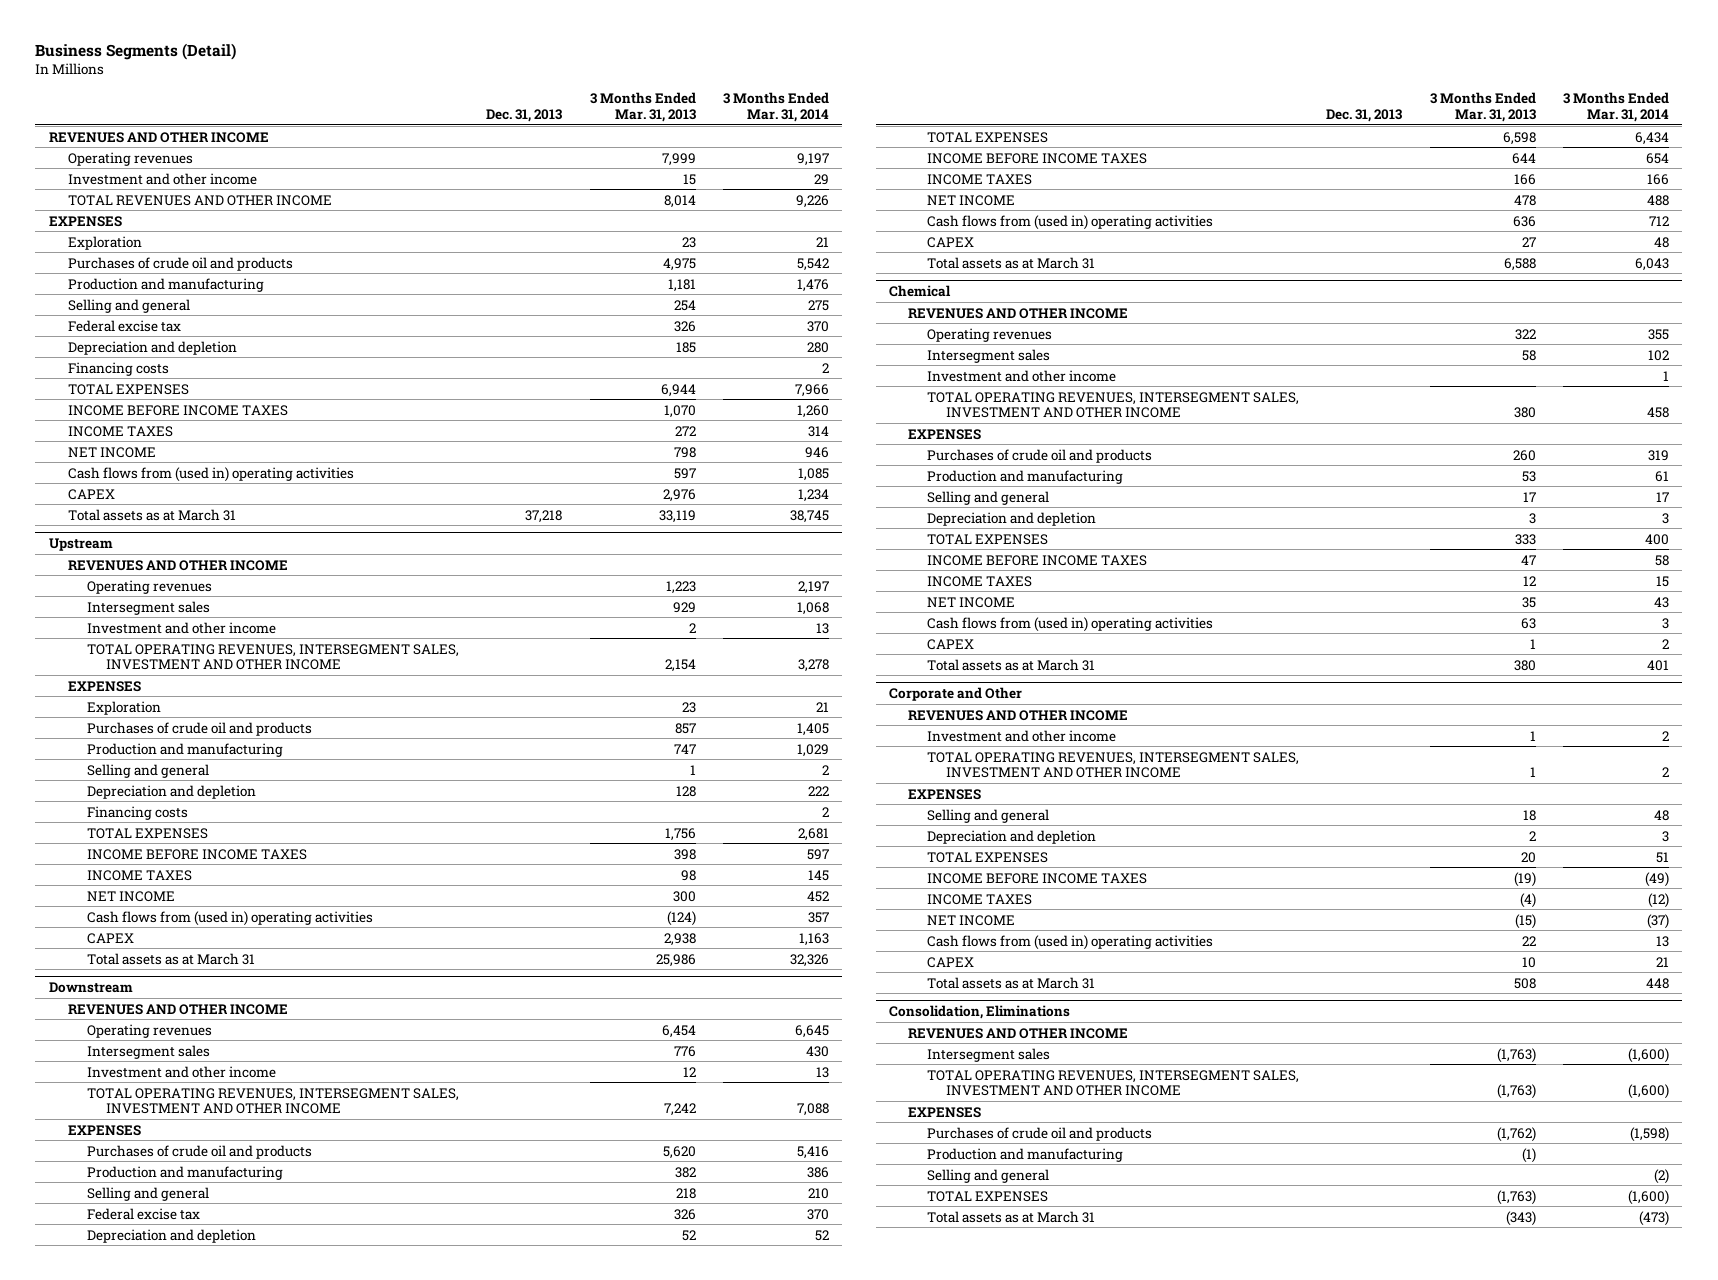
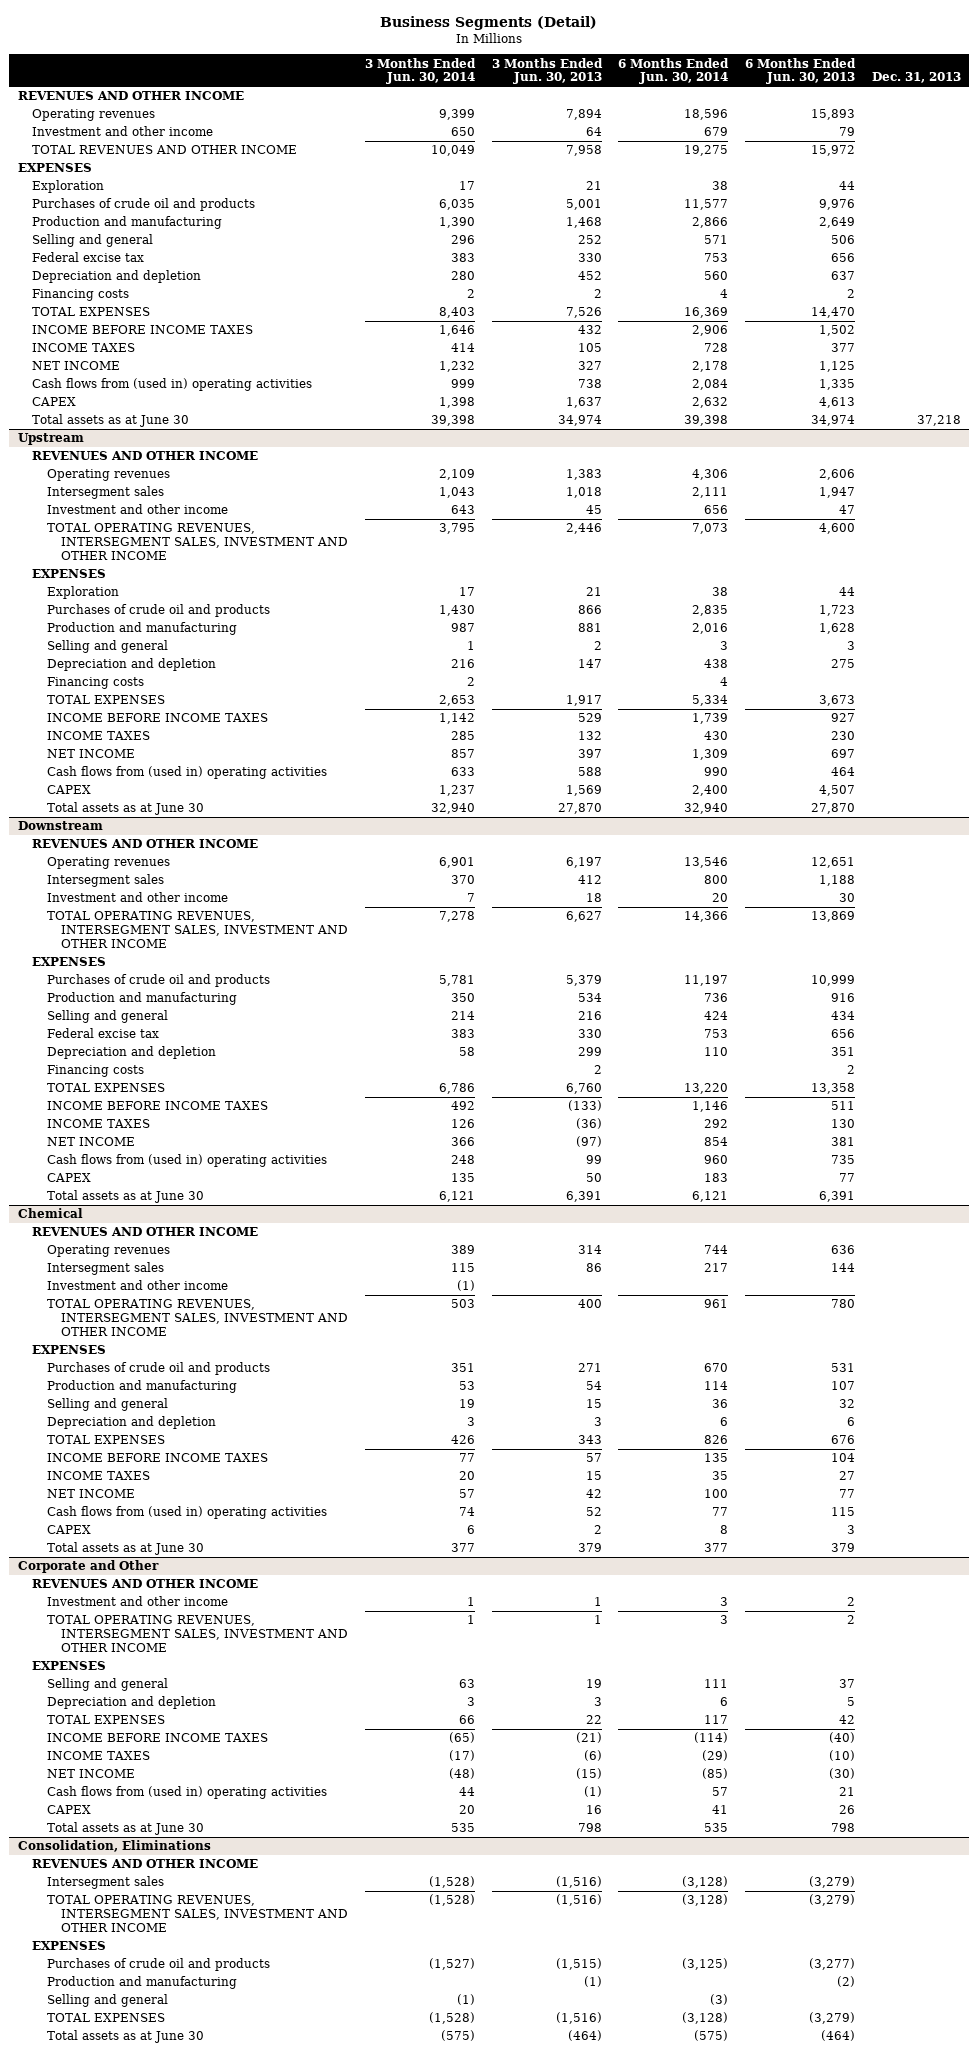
[589,91,696,122] 3 Months Ended Mar. 31, 2013 -> none
[722,91,829,122] 3 Months Ended Mar. 31, 2014 -> none
none -> [364,57,476,85] 3 Months Ended Jun. 30, 2014
none -> [491,57,603,85] 3 Months Ended Jun. 30, 2013
none -> [618,57,730,85] 6 Months Ended Jun. 30, 2014
none -> [745,57,857,85] 6 Months Ended Jun. 30, 2013
[68,508,237,521] Total assets as at March 31 -> [32,414,190,428] Total assets as at June 30
[87,952,256,965] Total assets as at March 31 -> [46,802,204,816] Total assets as at June 30
none -> [46,1065,144,1078] Financing costs
[927,256,1096,269] Total assets as at March 31 -> [46,1190,204,1204] Total assets as at June 30
[927,658,1096,671] Total assets as at March 31 -> [46,1542,204,1556] Total assets as at June 30
[927,976,1096,989] Total assets as at March 31 -> [46,1822,204,1836] Total assets as at June 30
[927,1210,1096,1223] Total assets as at March 31 -> [46,2030,204,2044] Total assets as at June 30

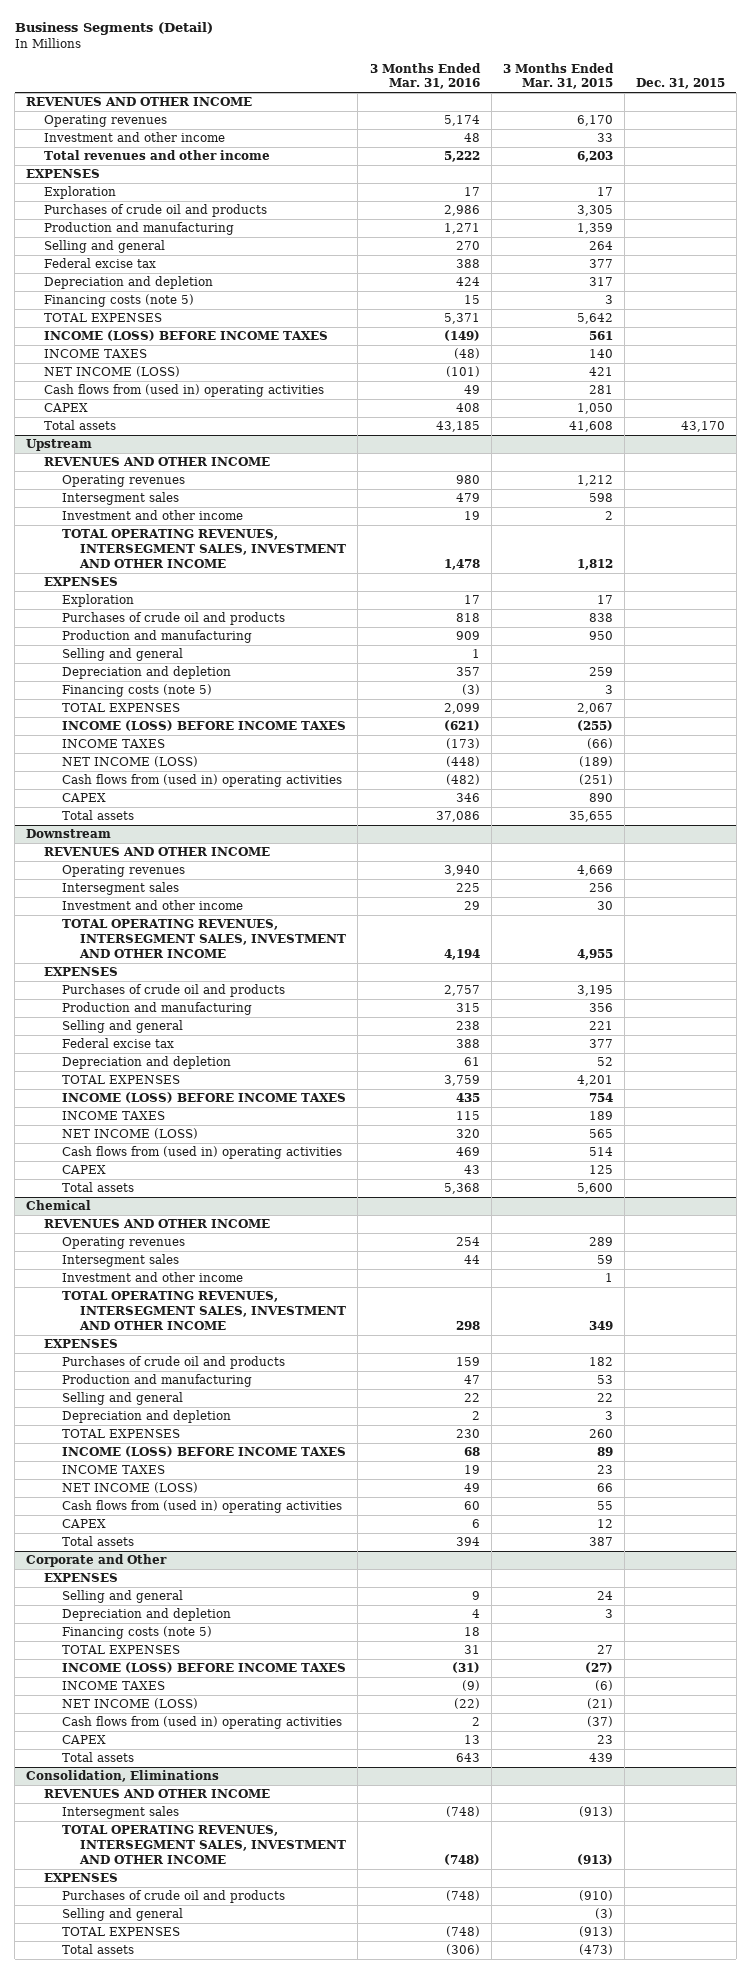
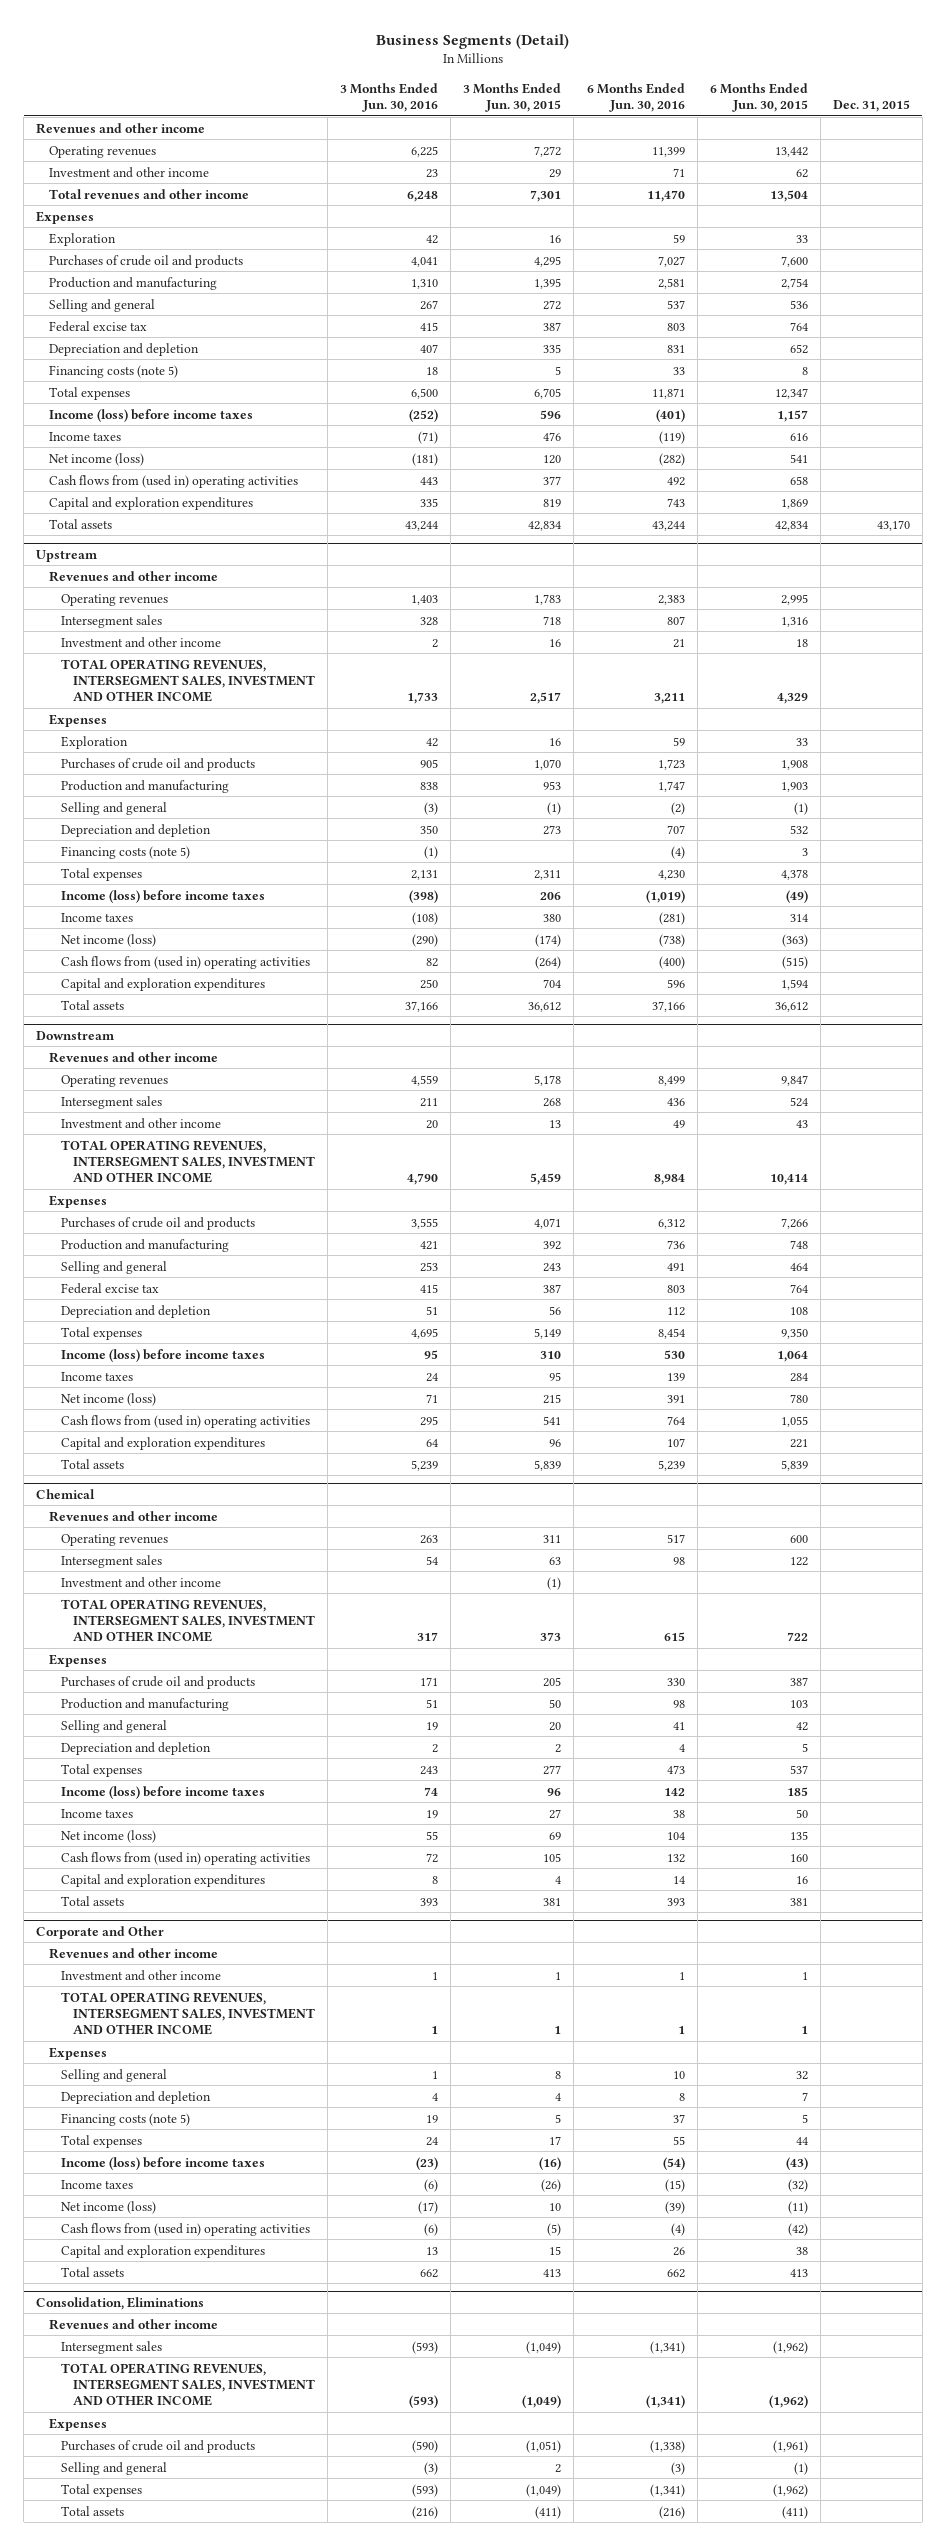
[369,62,481,90] 3 Months Ended Mar. 31, 2016 -> none
[502,62,614,90] 3 Months Ended Mar. 31, 2015 -> none
none -> [340,82,439,113] 3 Months Ended Jun. 30, 2016
none -> [463,82,562,113] 3 Months Ended Jun. 30, 2015
none -> [586,82,685,113] 6 Months Ended Jun. 30, 2016
none -> [709,82,808,113] 6 Months Ended Jun. 30, 2015
[26,97,253,107] REVENUES AND OTHER INCOME -> [36,122,206,134] Revenues and other income
[26,169,101,179] EXPENSES -> [36,210,95,224] Expenses
[44,313,163,323] TOTAL EXPENSES -> [48,386,130,400] Total expenses
[44,330,329,342] INCOME (LOSS) BEFORE INCOME TAXES -> [48,408,253,422] Income (loss) before income taxes
[44,349,148,359] INCOME TAXES -> [48,431,121,441] Income taxes
[44,366,181,378] NET INCOME (LOSS) -> [48,452,144,466] Net income (loss)
[44,403,89,413] CAPEX -> [48,496,253,510] Capital and exploration expenditures
[44,457,271,467] REVENUES AND OTHER INCOME -> [48,570,218,582] Revenues and other income
[44,577,119,587] EXPENSES -> [48,713,107,727] Expenses
[62,703,181,713] TOTAL EXPENSES -> [60,867,142,881] Total expenses
[62,720,347,732] INCOME (LOSS) BEFORE INCOME TAXES -> [60,889,265,903] Income (loss) before income taxes
[62,739,166,749] INCOME TAXES -> [60,912,133,922] Income taxes
[62,756,199,768] NET INCOME (LOSS) -> [60,933,156,947] Net income (loss)
[62,793,107,803] CAPEX -> [60,977,265,991] Capital and exploration expenditures
[44,847,271,857] REVENUES AND OTHER INCOME -> [48,1051,218,1063] Revenues and other income
[44,967,119,977] EXPENSES -> [48,1194,107,1208] Expenses
[62,1075,181,1085] TOTAL EXPENSES -> [60,1326,142,1340] Total expenses
[62,1092,347,1104] INCOME (LOSS) BEFORE INCOME TAXES -> [60,1348,265,1362] Income (loss) before income taxes
[62,1111,166,1121] INCOME TAXES -> [60,1371,133,1381] Income taxes
[62,1128,199,1140] NET INCOME (LOSS) -> [60,1392,156,1406] Net income (loss)
[62,1165,107,1175] CAPEX -> [60,1436,265,1450] Capital and exploration expenditures
[44,1219,271,1229] REVENUES AND OTHER INCOME -> [48,1510,218,1522] Revenues and other income
[44,1339,119,1349] EXPENSES -> [48,1653,107,1667] Expenses
[62,1429,181,1439] TOTAL EXPENSES -> [60,1763,142,1777] Total expenses
[62,1446,347,1458] INCOME (LOSS) BEFORE INCOME TAXES -> [60,1785,265,1799] Income (loss) before income taxes
[62,1465,166,1475] INCOME TAXES -> [60,1808,133,1818] Income taxes
[62,1482,199,1494] NET INCOME (LOSS) -> [60,1829,156,1843] Net income (loss)
[62,1519,107,1529] CAPEX -> [60,1873,265,1887] Capital and exploration expenditures
none -> [48,1947,218,1959] Revenues and other income
none -> [60,1969,221,1981] Investment and other income
none -> [60,1991,316,2036] TOTAL OPERATING REVENUES, INTERSEGMENT SALES, INVESTMENT AND OTHER INCOME
[44,1573,119,1583] EXPENSES -> [48,2046,107,2060] Expenses
[62,1645,181,1655] TOTAL EXPENSES -> [60,2134,142,2148] Total expenses
[62,1662,347,1674] INCOME (LOSS) BEFORE INCOME TAXES -> [60,2156,265,2170] Income (loss) before income taxes
[62,1681,166,1691] INCOME TAXES -> [60,2179,133,2189] Income taxes
[62,1698,199,1710] NET INCOME (LOSS) -> [60,2200,156,2214] Net income (loss)
[62,1735,107,1745] CAPEX -> [60,2244,265,2258] Capital and exploration expenditures
[44,1789,271,1799] REVENUES AND OTHER INCOME -> [48,2318,218,2330] Revenues and other income
[44,1873,119,1883] EXPENSES -> [48,2417,107,2431] Expenses
[62,1927,181,1937] TOTAL EXPENSES -> [60,2483,142,2497] Total expenses

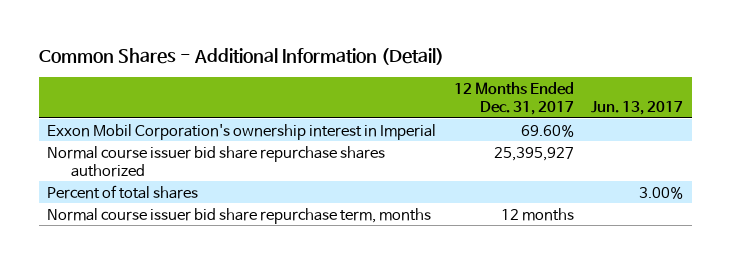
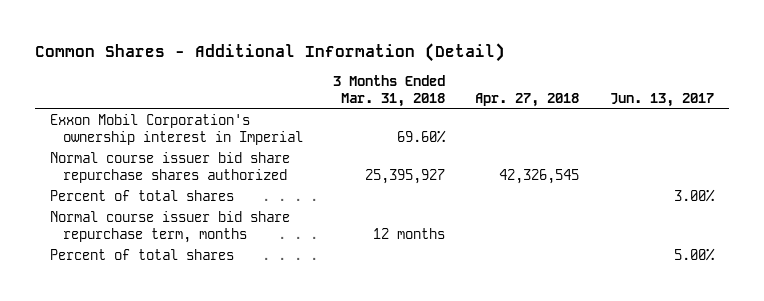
[453,81,574,115] 12 Months Ended Dec. 31, 2017 -> none
none -> [333,75,446,108] 3 Months Ended Mar. 31, 2018
none -> [475,93,580,108] Apr. 27, 2018
none -> [50,249,235,261] Percent of total shares

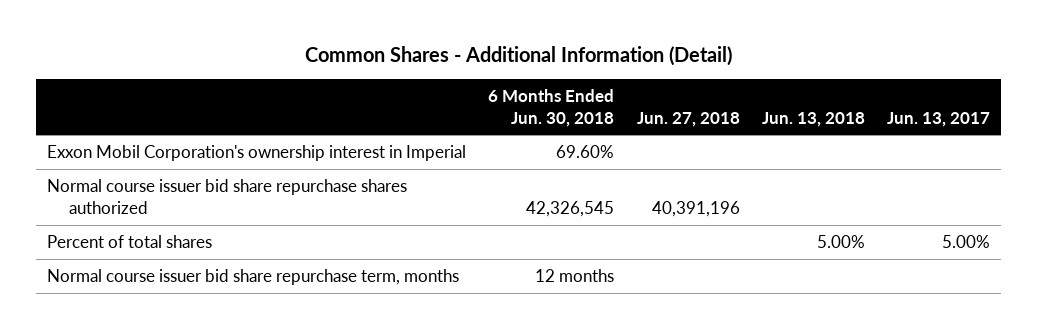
[333,75,446,108] 3 Months Ended Mar. 31, 2018 -> none
[475,93,580,108] Apr. 27, 2018 -> none
none -> [488,88,615,127] 6 Months Ended Jun. 30, 2018
none -> [636,111,740,127] Jun. 27, 2018
none -> [761,111,865,127] Jun. 13, 2018
[50,190,235,202] Percent of total shares -> none
[50,211,291,244] Normal course issuer bid share repurchase term, months -> [46,269,459,286] Normal course issuer bid share repurchase term, months

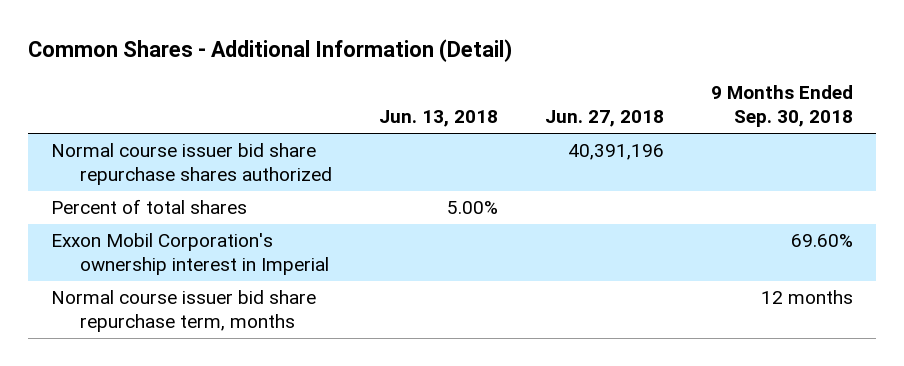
[488,88,615,127] 6 Months Ended Jun. 30, 2018 -> none
[887,111,991,127] Jun. 13, 2017 -> none
none -> [710,85,853,128] 9 Months Ended Sep. 30, 2018
[46,145,466,162] Exxon Mobil Corporation's ownership interest in Imperial -> [51,233,329,276] Exxon Mobil Corporation's ownership interest in Imperial

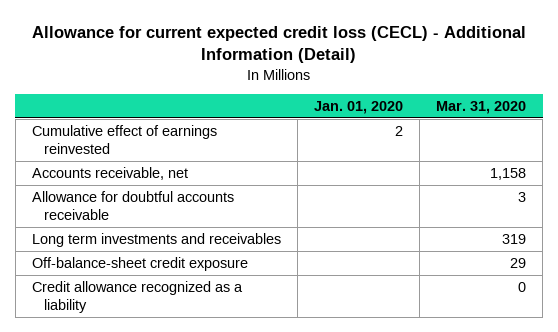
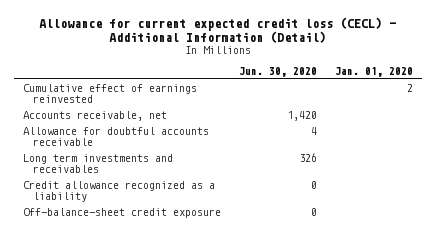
[436,100,527,114] Mar. 31, 2020 -> none
none -> [238,67,317,78] Jun. 30, 2020
[32,256,249,271] Off-balance-sheet credit exposure -> [22,207,221,218] Off-balance-sheet credit exposure

